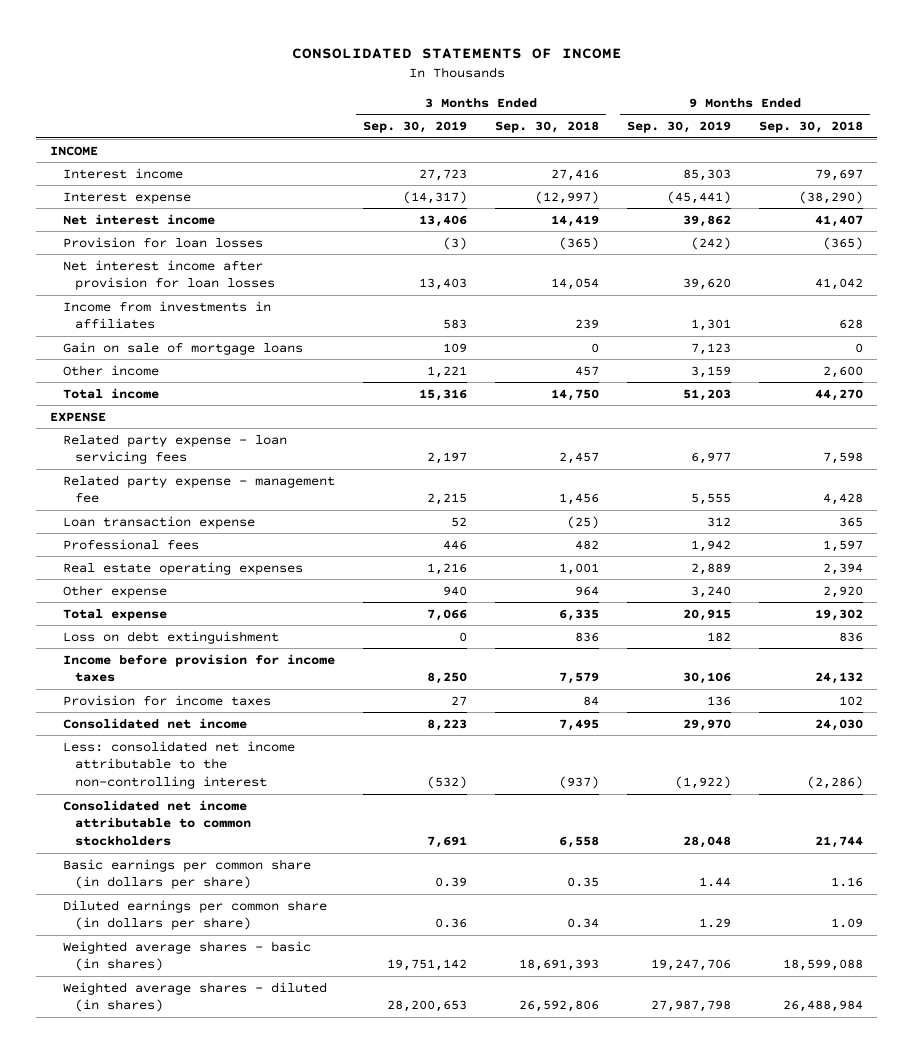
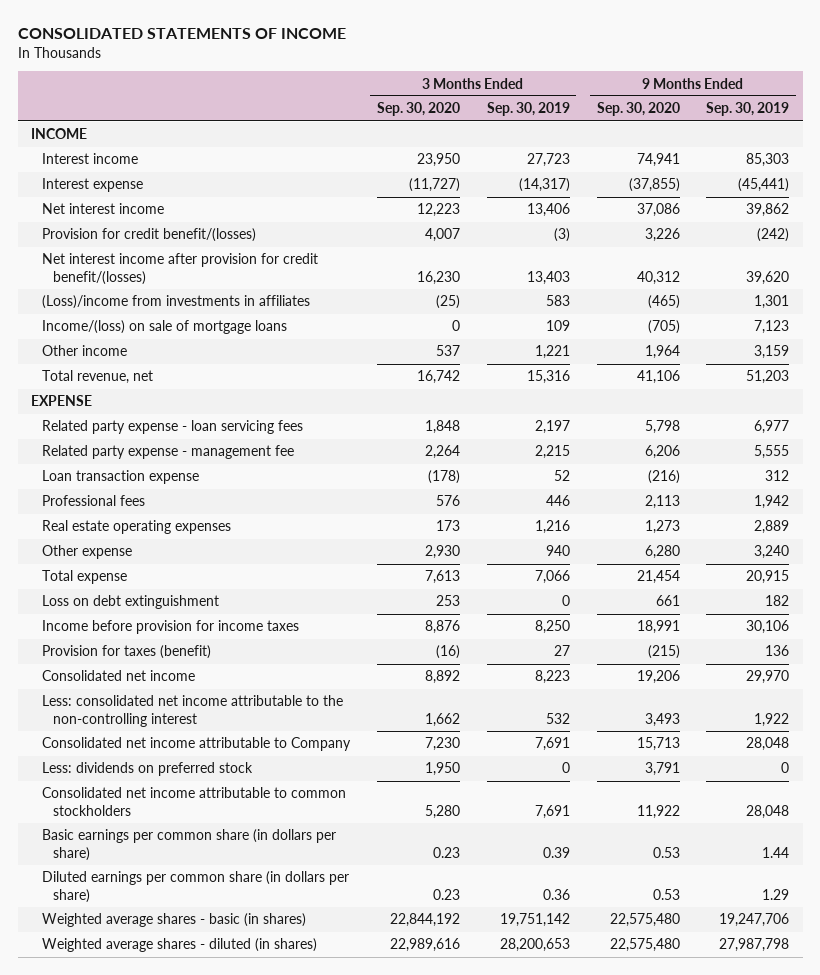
[494,121,599,134] Sep. 30, 2018 -> none
[759,121,864,134] Sep. 30, 2018 -> none
none -> [377,102,461,117] Sep. 30, 2020
none -> [596,102,680,117] Sep. 30, 2020
[62,236,263,248] Provision for loan losses -> [42,228,257,243] Provision for credit benefit/(losses)
[62,259,276,291] Net interest income after provision for loan losses -> [42,253,319,285] Net interest income after provision for credit benefit/(losses)
[62,300,271,330] Income from investments in affiliates -> [42,295,311,310] (Loss)/income from investments in affiliates
[62,341,303,355] Gain on sale of mortgage loans -> [42,320,288,335] Income/(loss) on sale of mortgage loans
[62,387,159,399] Total income -> [42,370,154,385] Total revenue, net
[62,694,271,706] Provision for income taxes -> [42,645,212,660] Provision for taxes (benefit)
[426,776,467,790] (532) -> [545,712,570,724] 532
[675,776,732,790] (1,922) -> [754,712,790,727] 1,922
none -> [42,737,352,752] Consolidated net income attributable to Company
none -> [42,762,254,777] Less: dividends on preferred stock

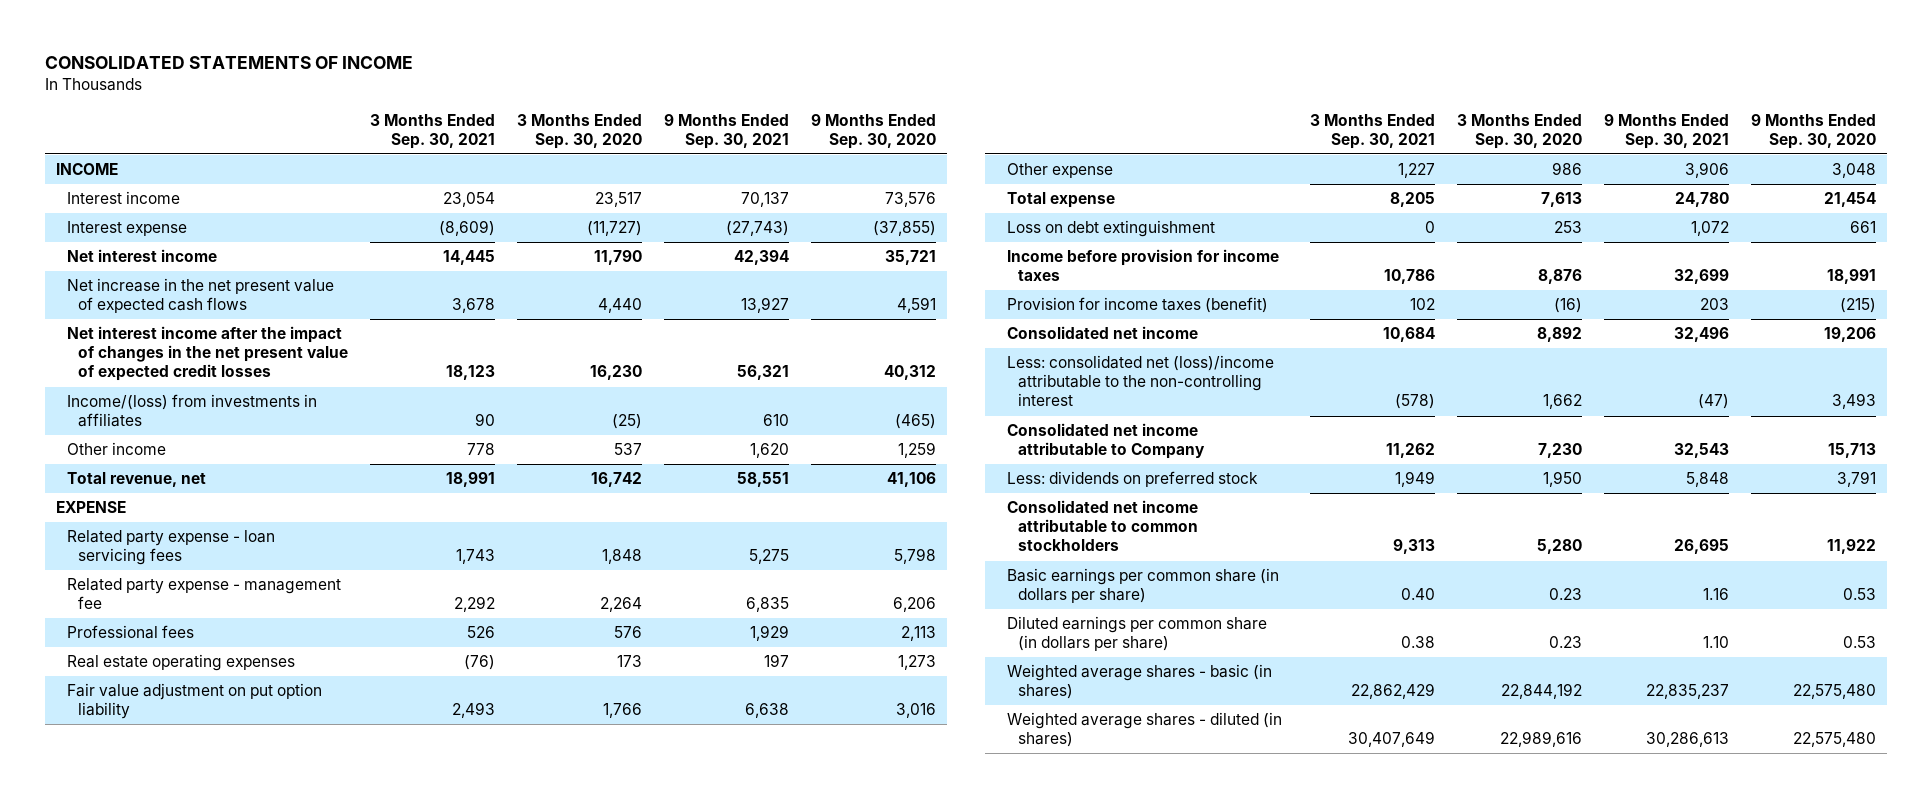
[486,102,570,117] Sep. 30, 2019 -> none
[706,102,790,117] Sep. 30, 2019 -> none
none -> [370,113,496,149] 3 Months Ended Sep. 30, 2021
none -> [663,113,789,149] 9 Months Ended Sep. 30, 2021
[417,153,461,168] 23,950 -> [594,192,642,208] 23,517
[636,153,680,168] 74,941 -> [884,192,936,208] 73,576
[42,228,257,243] Provision for credit benefit/(losses) -> none
[42,320,288,335] Income/(loss) on sale of mortgage loans -> none
[417,203,461,218] 12,223 -> [593,250,642,266] 11,790
[636,203,680,218] 37,086 -> [884,250,936,266] 35,721
none -> [67,278,335,314] Net increase in the net present value of expected cash flows
[42,253,319,285] Net interest income after provision for credit benefit/(losses) -> [67,326,349,382] Net interest income after the impact of changes in the net present value of expected credit losses
[42,295,311,310] (Loss)/income from investments in affiliates -> [67,394,318,428] Income/(loss) from investments in affiliates
[644,345,680,360] 1,964 -> [897,442,936,459] 1,259
[42,470,200,485] Loan transaction expense -> none
none -> [67,683,323,720] Fair value adjustment on put option liability
[425,545,461,560] 2,930 -> [1551,162,1582,176] 986
[644,545,680,560] 6,280 -> [1831,163,1876,179] 3,048
[42,645,212,660] Provision for taxes (benefit) -> [1007,297,1269,314] Provision for income taxes (benefit)
[42,695,344,727] Less: consolidated net income attributable to the non-controlling interest -> [1007,355,1275,407] Less: consolidated net (loss)/income attributable to the non-controlling interest

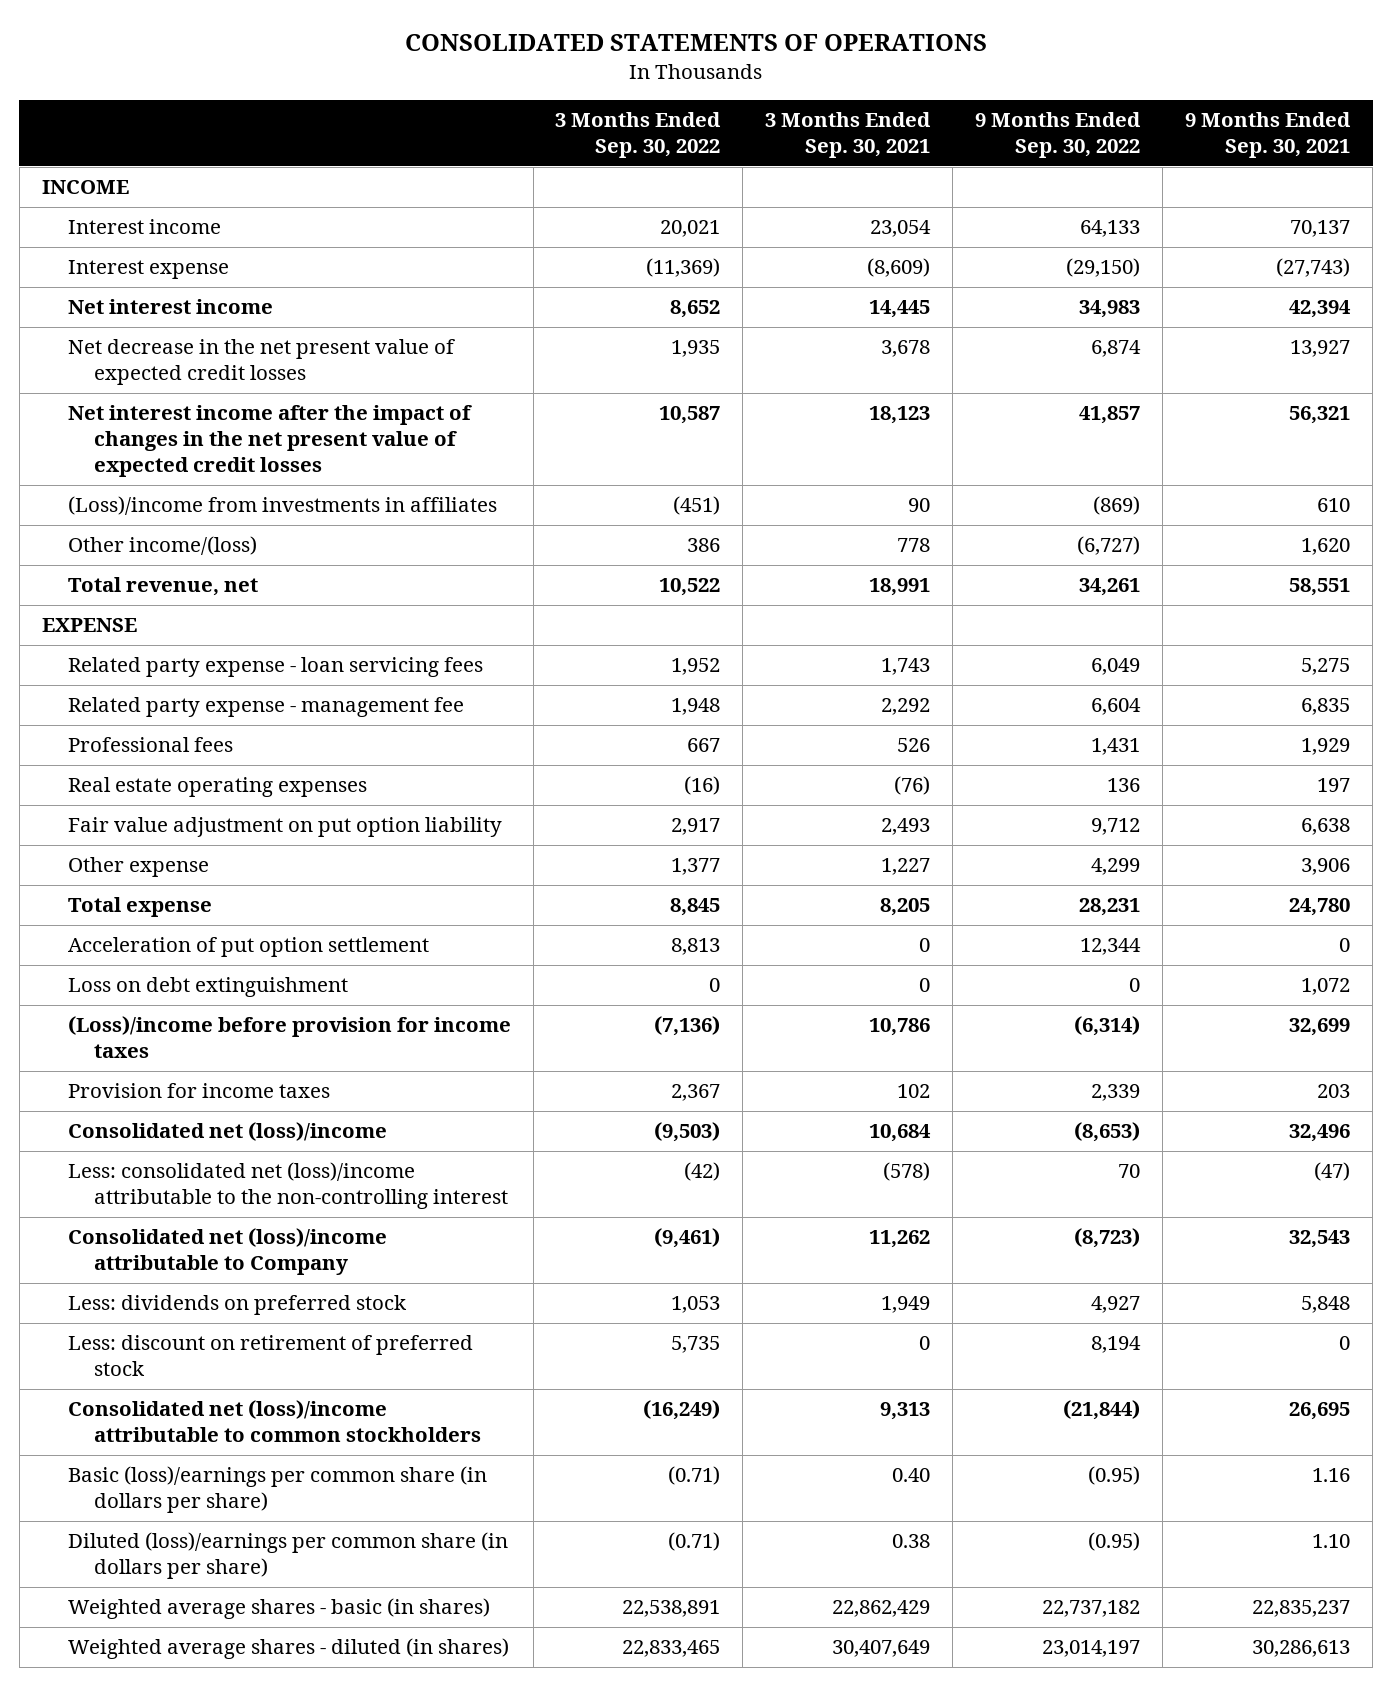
[45,55,414,69] CONSOLIDATED STATEMENTS OF INCOME -> [404,34,987,52] CONSOLIDATED STATEMENTS OF OPERATIONS
[516,113,642,149] 3 Months Ended Sep. 30, 2020 -> none
[810,113,936,149] 9 Months Ended Sep. 30, 2020 -> none
none -> [555,112,722,159] 3 Months Ended Sep. 30, 2022
none -> [975,112,1142,159] 9 Months Ended Sep. 30, 2022
[67,278,335,314] Net increase in the net present value of expected cash flows -> [67,339,455,386] Net decrease in the net present value of expected credit losses
[67,394,318,428] Income/(loss) from investments in affiliates -> [67,496,497,516] (Loss)/income from investments in affiliates
[67,442,167,456] Other income -> [67,536,257,556] Other income/(loss)
none -> [67,937,429,958] Acceleration of put option settlement
[1007,249,1280,282] Income before provision for income taxes -> [67,1016,511,1059] (Loss)/income before provision for income taxes
[1007,297,1269,314] Provision for income taxes (benefit) -> [67,1083,330,1099] Provision for income taxes
[1007,326,1199,340] Consolidated net income -> [67,1122,387,1142] Consolidated net (loss)/income
[1007,423,1206,460] Consolidated net income attributable to Company -> [67,1228,387,1276] Consolidated net (loss)/income attributable to Company
none -> [67,1335,473,1377] Less: discount on retirement of preferred stock
[1007,500,1199,552] Consolidated net income attributable to common stockholders -> [67,1400,481,1443] Consolidated net (loss)/income attributable to common stockholders
[1007,568,1280,604] Basic earnings per common share (in dollars per share) -> [67,1466,487,1514] Basic (loss)/earnings per common share (in dollars per share)
[1007,616,1268,652] Diluted earnings per common share (in dollars per share) -> [67,1532,508,1580] Diluted (loss)/earnings per common share (in dollars per share)

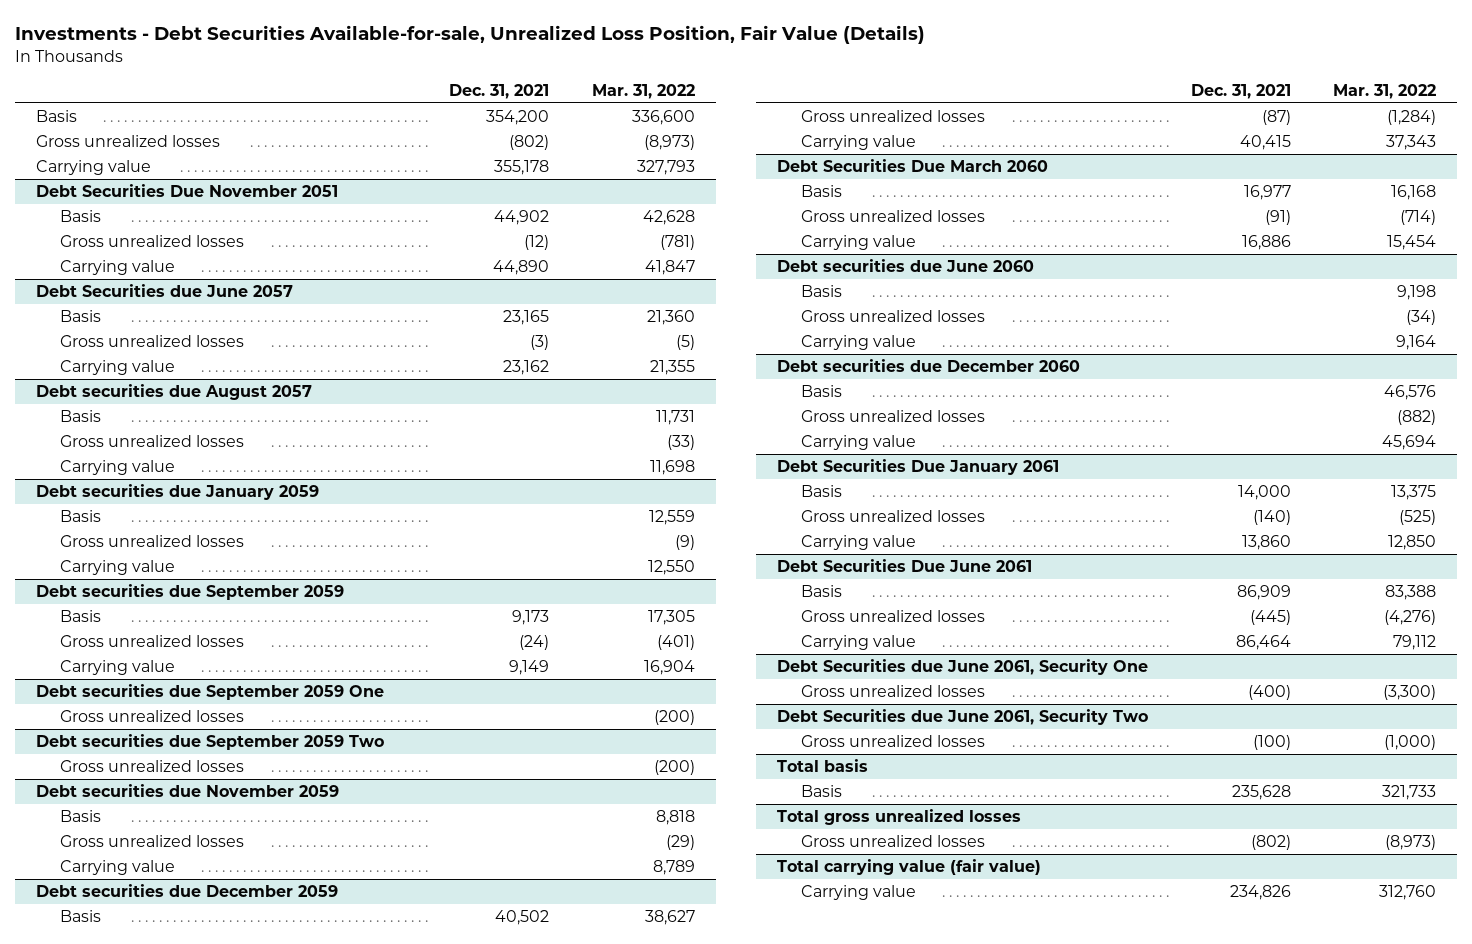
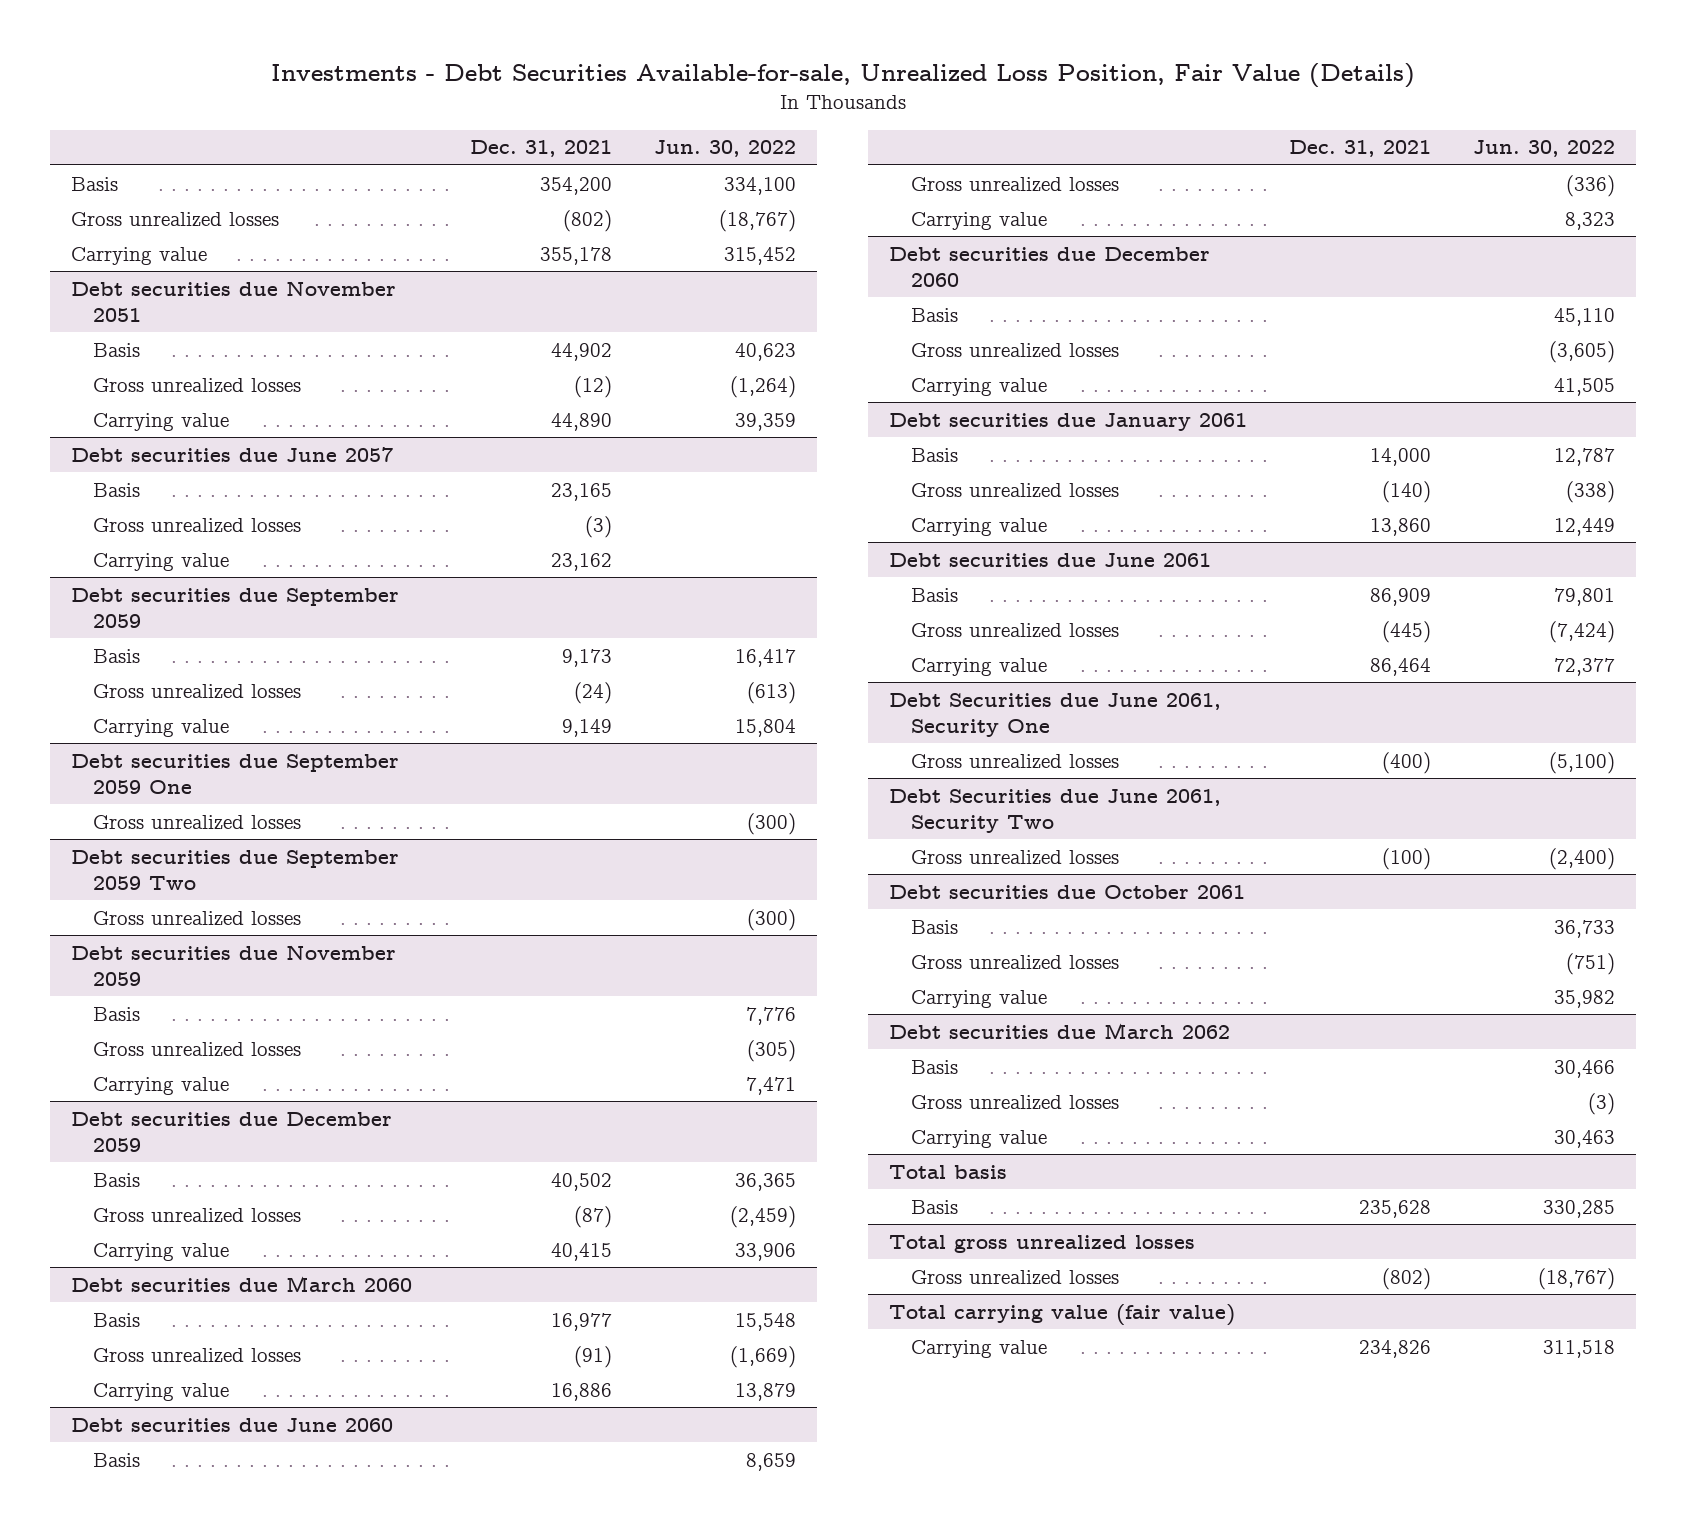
[591,83,695,99] Mar. 31, 2022 -> none
none -> [654,140,797,158] Jun. 30, 2022
[36,184,339,198] Debt Securities Due November 2051 -> [70,280,396,322] Debt securities due November 2051
[36,284,294,298] Debt Securities due June 2057 -> [70,446,393,462] Debt securities due June 2057
[36,384,313,401] Debt securities due August 2057 -> none
[60,410,102,423] Basis -> none
[60,435,245,448] Gross unrealized losses -> none
[60,460,176,476] Carrying value -> none
[36,484,320,501] Debt securities due January 2059 -> none
[60,510,102,523] Basis -> none
[60,535,245,548] Gross unrealized losses -> none
[60,560,176,576] Carrying value -> none
[777,159,1049,173] Debt Securities Due March 2060 -> [70,1275,412,1292] Debt securities due March 2060
[777,459,1060,476] Debt Securities Due January 2061 -> [889,412,1248,431] Debt securities due January 2061
[777,559,1033,573] Debt Securities Due June 2061 -> [889,552,1212,567] Debt securities due June 2061
none -> [889,884,1246,899] Debt securities due October 2061
none -> [911,919,959,934] Basis
none -> [911,954,1120,970] Gross unrealized losses
none -> [911,989,1048,1008] Carrying value
none -> [889,1022,1231,1039] Debt securities due March 2062
none -> [911,1059,959,1074] Basis
none -> [911,1094,1120,1110] Gross unrealized losses
none -> [911,1129,1048,1148] Carrying value

